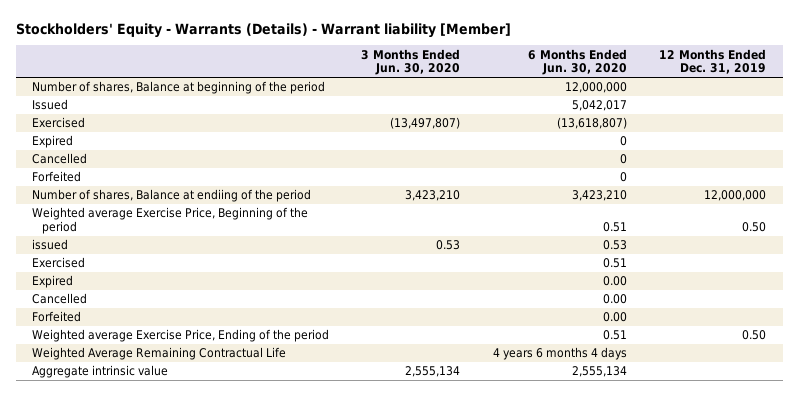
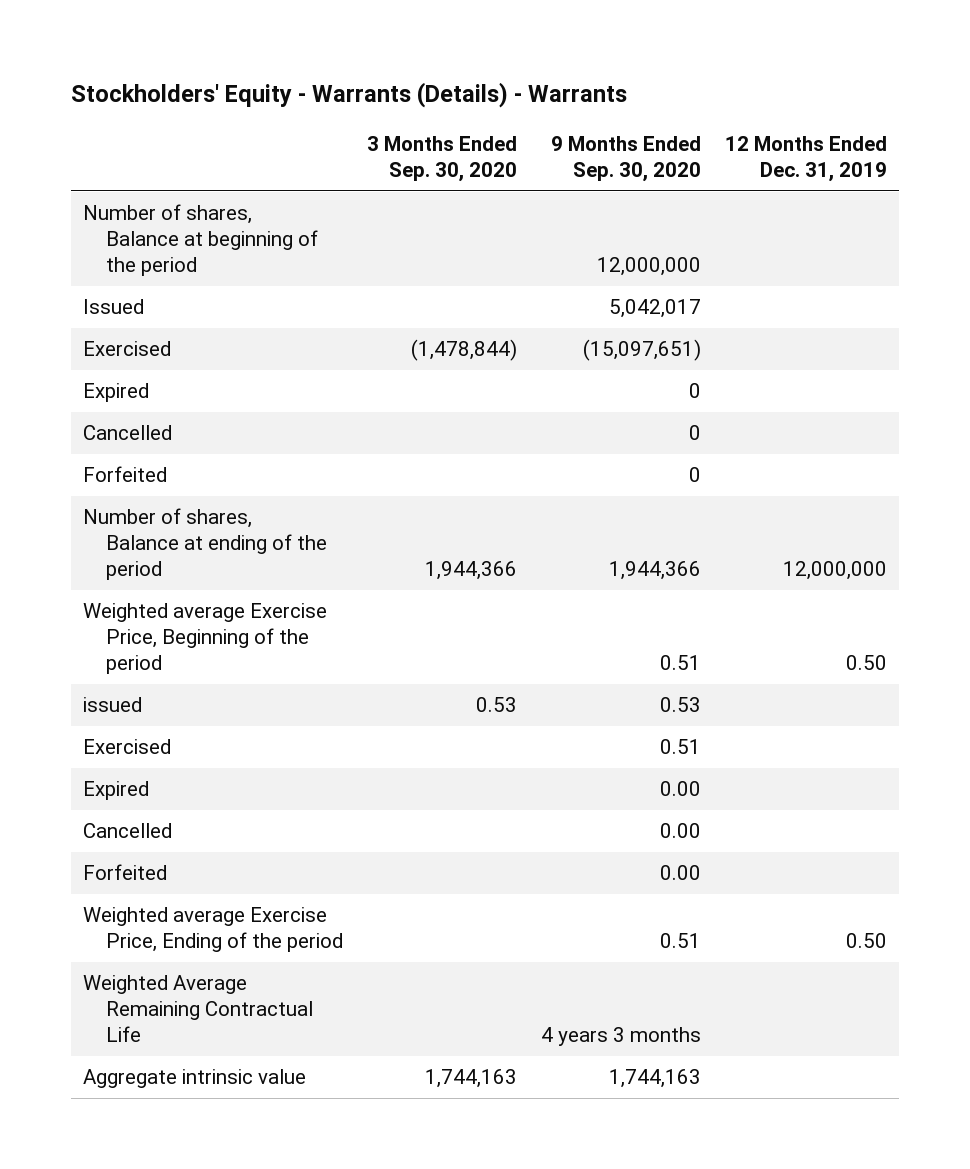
[15,22,511,38] Stockholders' Equity - Warrants (Details) - Warrant liability [Member] -> [70,82,627,109] Stockholders' Equity - Warrants (Details) - Warrants
[361,48,461,76] 3 Months Ended Jun. 30, 2020 -> none
[527,48,627,76] 6 Months Ended Jun. 30, 2020 -> none
none -> [367,135,518,182] 3 Months Ended Sep. 30, 2020
none -> [551,135,702,182] 9 Months Ended Sep. 30, 2020
[31,189,311,203] Number of shares, Balance at endiing of the period -> [82,508,327,581] Number of shares, Balance at ending of the period

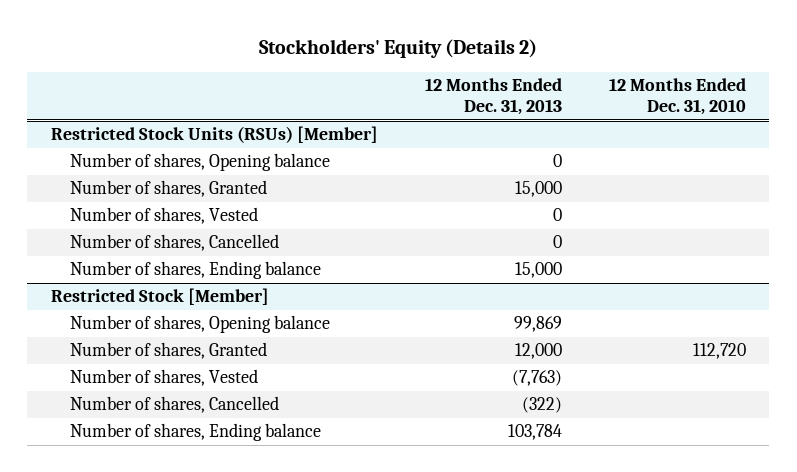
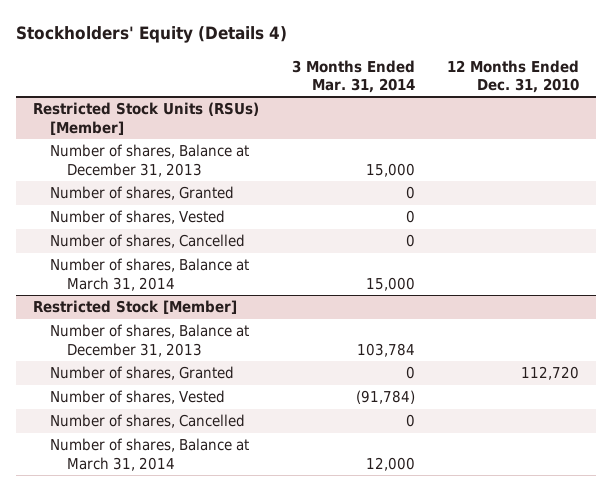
[259,39,538,59] Stockholders' Equity (Details 2) -> [16,26,288,44] Stockholders' Equity (Details 4)
[424,78,562,116] 12 Months Ended Dec. 31, 2013 -> none
none -> [291,59,415,93] 3 Months Ended Mar. 31, 2014
[69,153,330,172] Number of shares, Opening balance -> [49,144,249,177] Number of shares, Balance at December 31, 2013
[69,261,321,280] Number of shares, Ending balance -> [49,258,249,291] Number of shares, Balance at March 31, 2014
[69,315,330,334] Number of shares, Opening balance -> [49,324,249,357] Number of shares, Balance at December 31, 2013
[69,423,321,442] Number of shares, Ending balance -> [49,438,249,471] Number of shares, Balance at March 31, 2014

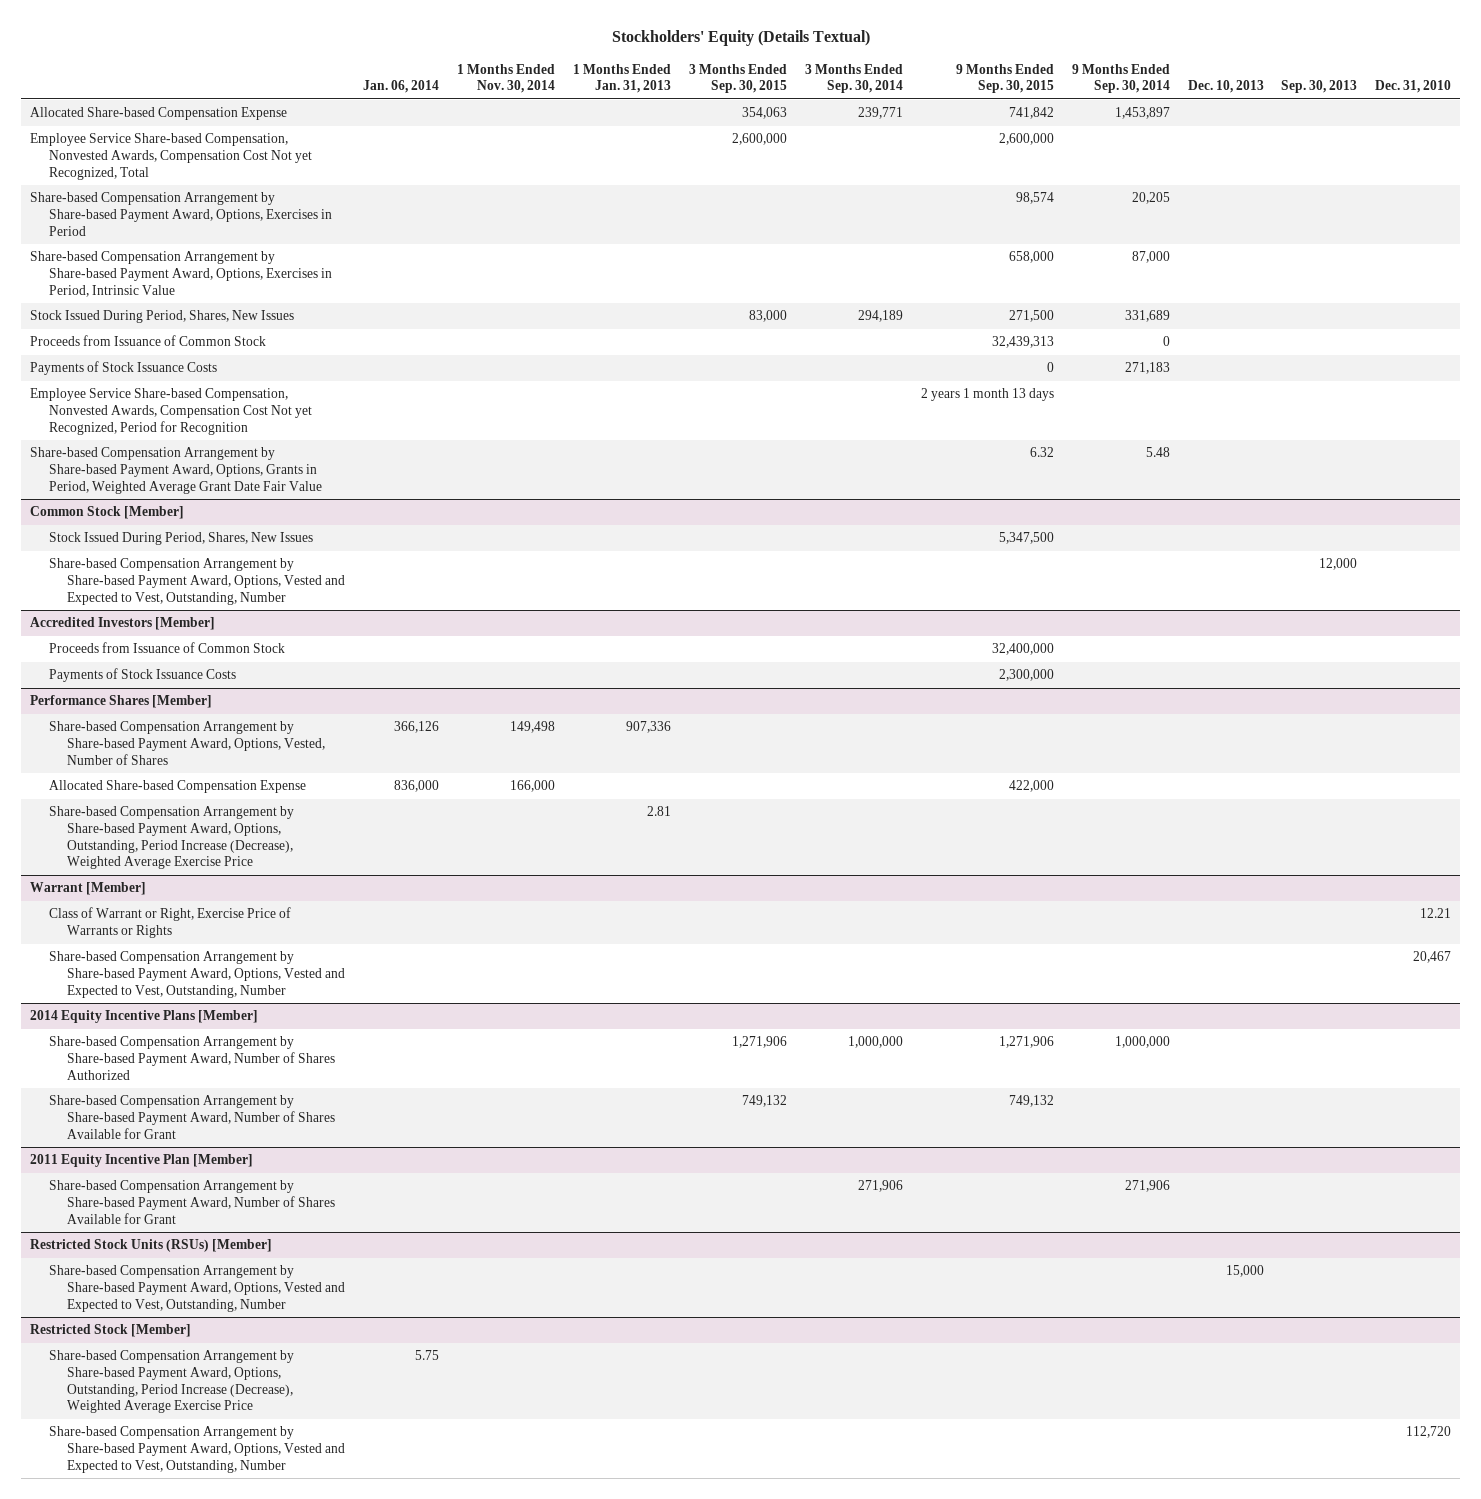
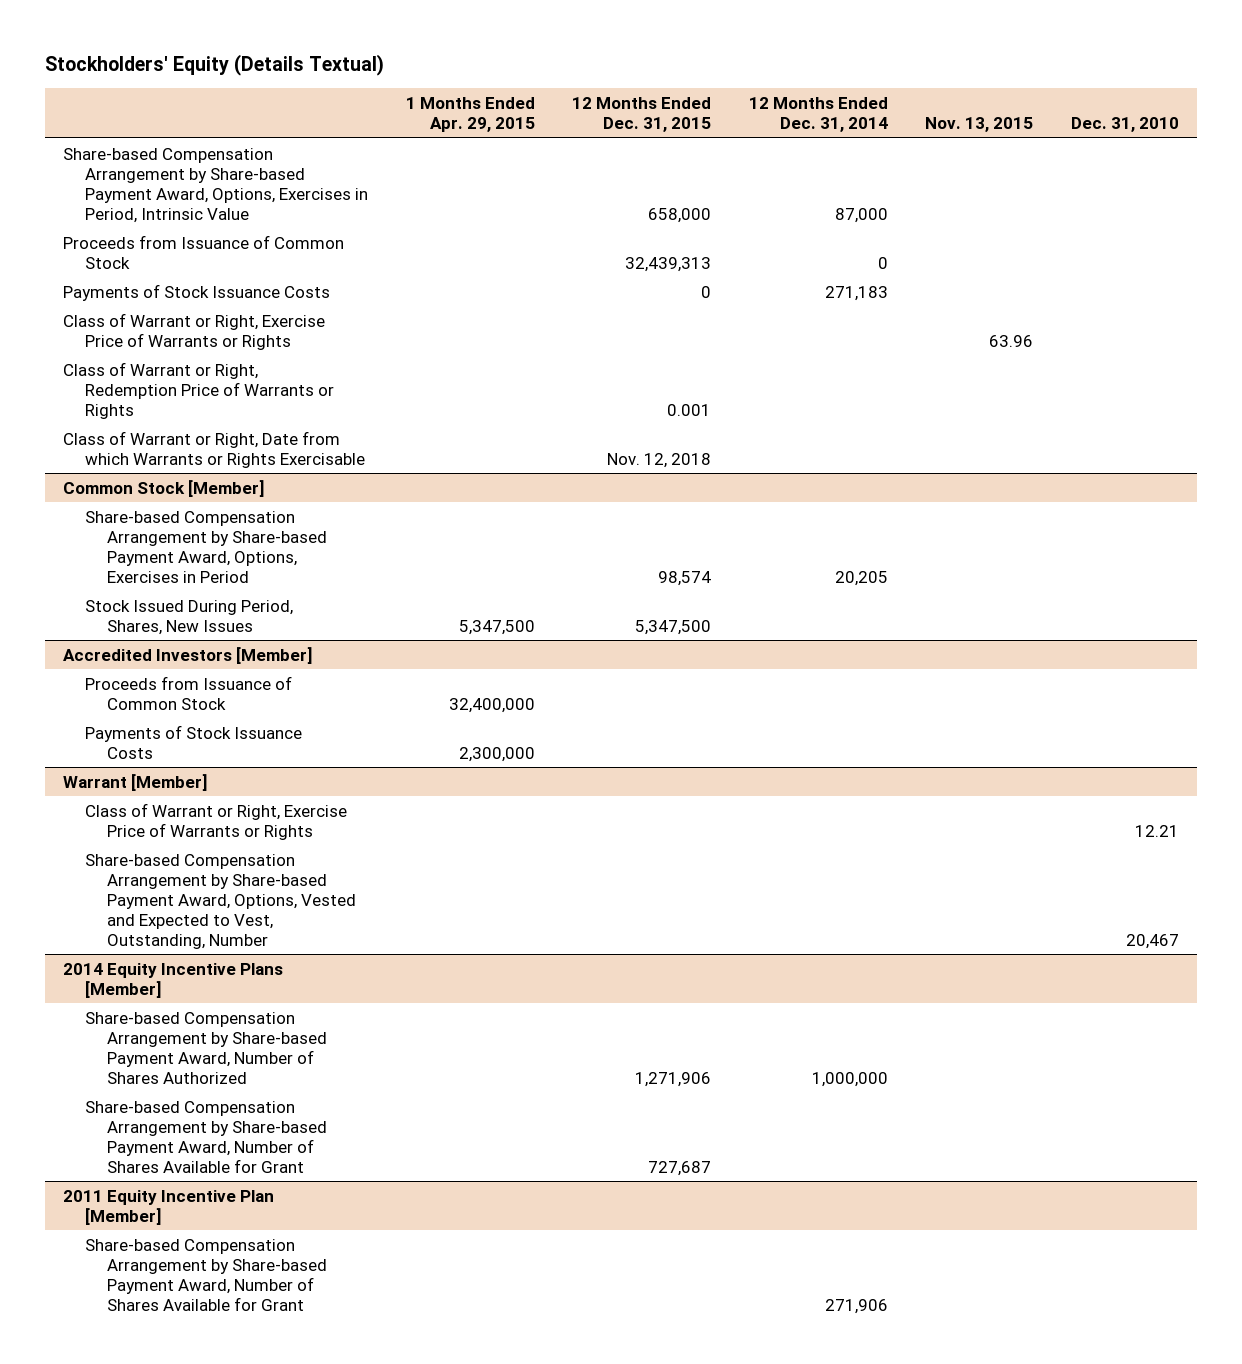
[363,80,440,94] Jan. 06, 2014 -> none
[457,63,556,94] 1 Months Ended Nov. 30, 2014 -> none
[572,63,671,94] 1 Months Ended Jan. 31, 2013 -> none
[688,63,787,94] 3 Months Ended Sep. 30, 2015 -> none
[804,63,903,94] 3 Months Ended Sep. 30, 2014 -> none
[955,63,1054,94] 9 Months Ended Sep. 30, 2015 -> none
[1071,63,1170,94] 9 Months Ended Sep. 30, 2014 -> none
[1187,80,1264,94] Dec. 10, 2013 -> none
[1281,80,1358,94] Sep. 30, 2013 -> none
none -> [405,97,535,133] 1 Months Ended Apr. 29, 2015
none -> [572,97,712,133] 12 Months Ended Dec. 31, 2015
none -> [748,97,888,133] 12 Months Ended Dec. 31, 2014
none -> [925,117,1034,133] Nov. 13, 2015
[30,107,288,121] Allocated Share-based Compensation Expense -> none
[30,133,312,180] Employee Service Share-based Compensation, Nonvested Awards, Compensation Cost Not yet Recognized, Total -> none
[30,192,332,236] Share-based Compensation Arrangement by Share-based Payment Award, Options, Exercises in Period -> none
[30,310,295,324] Stock Issued During Period, Shares, New Issues -> none
[30,388,312,435] Employee Service Share-based Compensation, Nonvested Awards, Compensation Cost Not yet Recognized, Period for Recognition -> none
[30,447,322,494] Share-based Compensation Arrangement by Share-based Payment Award, Options, Grants in Period, Weighted Average Grant Date Fair Value -> none
none -> [63,312,326,350] Class of Warrant or Right, Exercise Price of Warrants or Rights
none -> [63,361,335,419] Class of Warrant or Right, Redemption Price of Warrants or Rights
none -> [63,430,366,468] Class of Warrant or Right, Date from which Warrants or Rights Exercisable
none -> [85,510,328,583] Share-based Compensation Arrangement by Share-based Payment Award, Options, Exercises in Period
[48,558,346,605] Share-based Compensation Arrangement by Share-based Payment Award, Options, Vested and Expected to Vest, Outstanding, Number -> none
[30,695,213,709] Performance Shares [Member] -> none
[48,721,326,765] Share-based Compensation Arrangement by Share-based Payment Award, Options, Vested, Number of Shares -> none
[48,780,306,794] Allocated Share-based Compensation Expense -> none
[48,806,294,870] Share-based Compensation Arrangement by Share-based Payment Award, Options, Outstanding, Period Increase (Decrease), Weighted Average Exercise Price -> none
[30,1239,273,1253] Restricted Stock Units (RSUs) [Member] -> none
[48,1265,346,1312] Share-based Compensation Arrangement by Share-based Payment Award, Options, Vested and Expected to Vest, Outstanding, Number -> none
[30,1324,192,1338] Restricted Stock [Member] -> none
[48,1350,294,1414] Share-based Compensation Arrangement by Share-based Payment Award, Options, Outstanding, Period Increase (Decrease), Weighted Average Exercise Price -> none
[48,1426,346,1473] Share-based Compensation Arrangement by Share-based Payment Award, Options, Vested and Expected to Vest, Outstanding, Number -> none

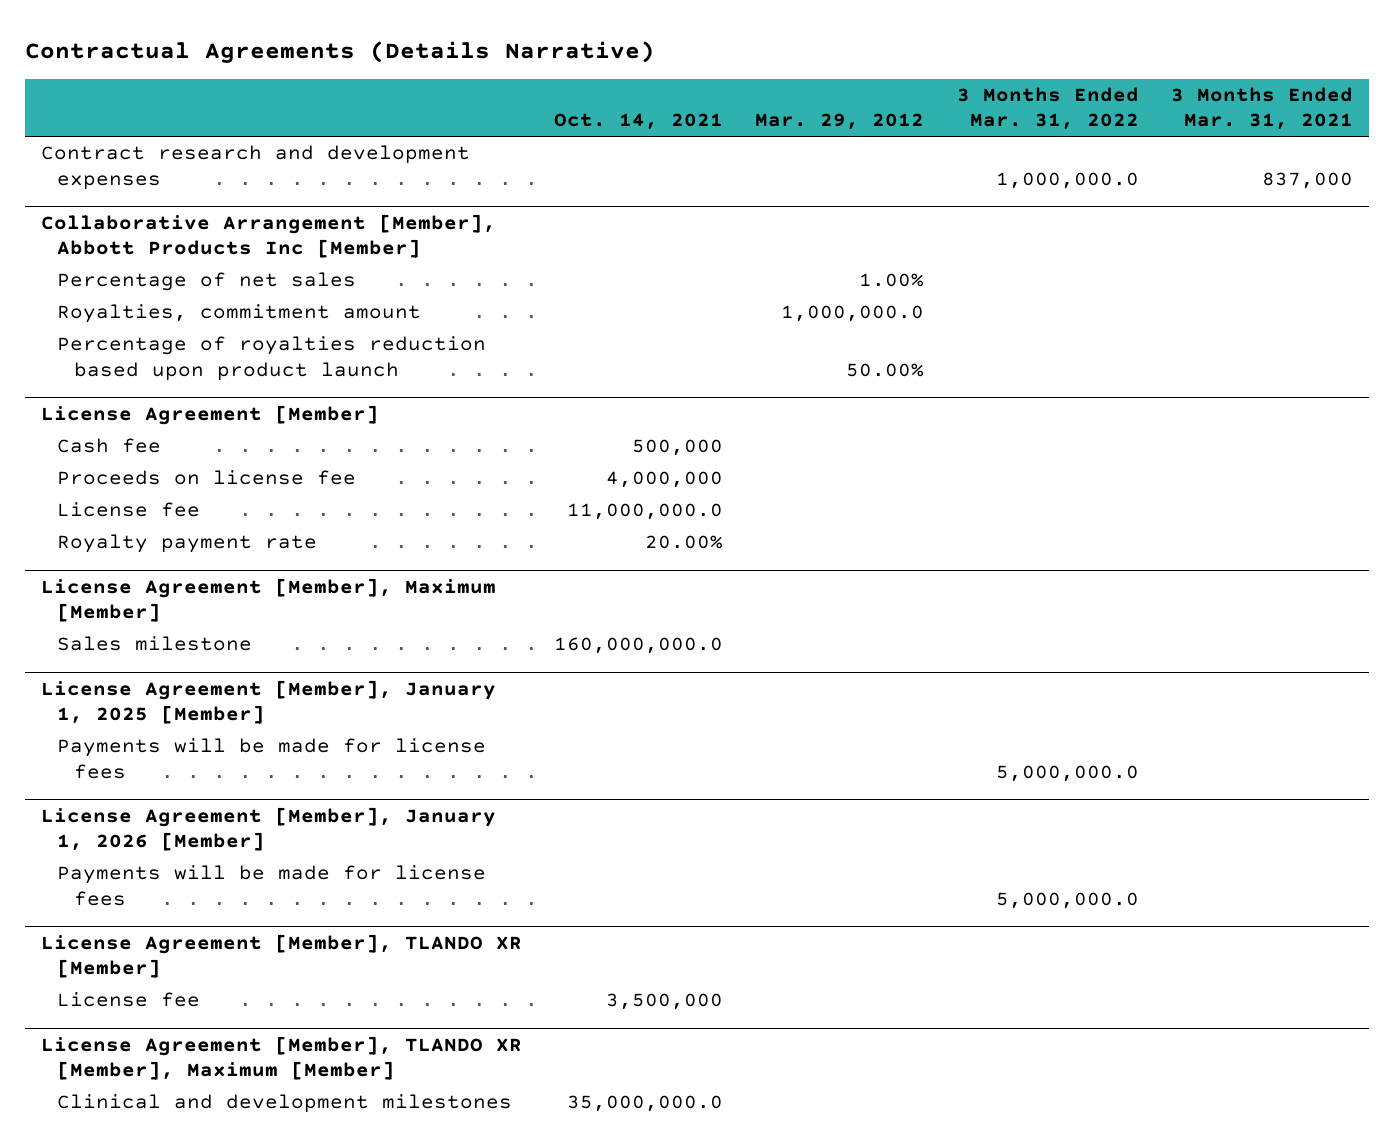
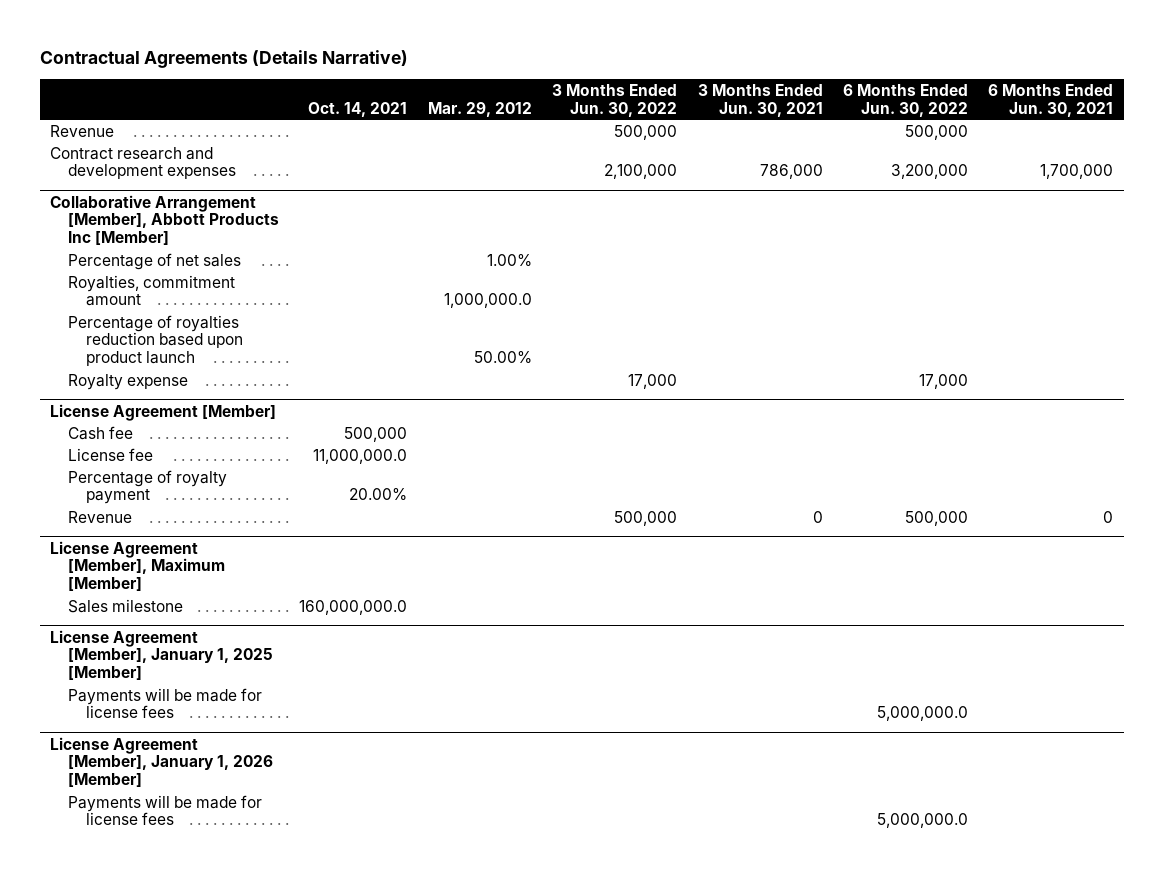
[956,87,1139,131] 3 Months Ended Mar. 31, 2022 -> none
[1170,87,1353,131] 3 Months Ended Mar. 31, 2021 -> none
none -> [552,83,678,117] 3 Months Ended Jun. 30, 2022
none -> [697,83,823,117] 3 Months Ended Jun. 30, 2021
none -> [842,83,968,117] 6 Months Ended Jun. 30, 2022
none -> [988,83,1114,117] 6 Months Ended Jun. 30, 2021
none -> [50,124,115,137] Revenue
none -> [67,373,188,390] Royalty expense
[57,470,357,486] Proceeds on license fee -> none
[57,534,318,554] Royalty payment rate -> [67,469,227,505] Percentage of royalty payment
none -> [67,510,132,523] Revenue
[40,933,522,979] License Agreement [Member], TLANDO XR [Member] -> none
[57,992,201,1008] License fee -> none
[40,1035,522,1081] License Agreement [Member], TLANDO XR [Member], Maximum [Member] -> none
[57,1094,513,1114] Clinical and development milestones -> none

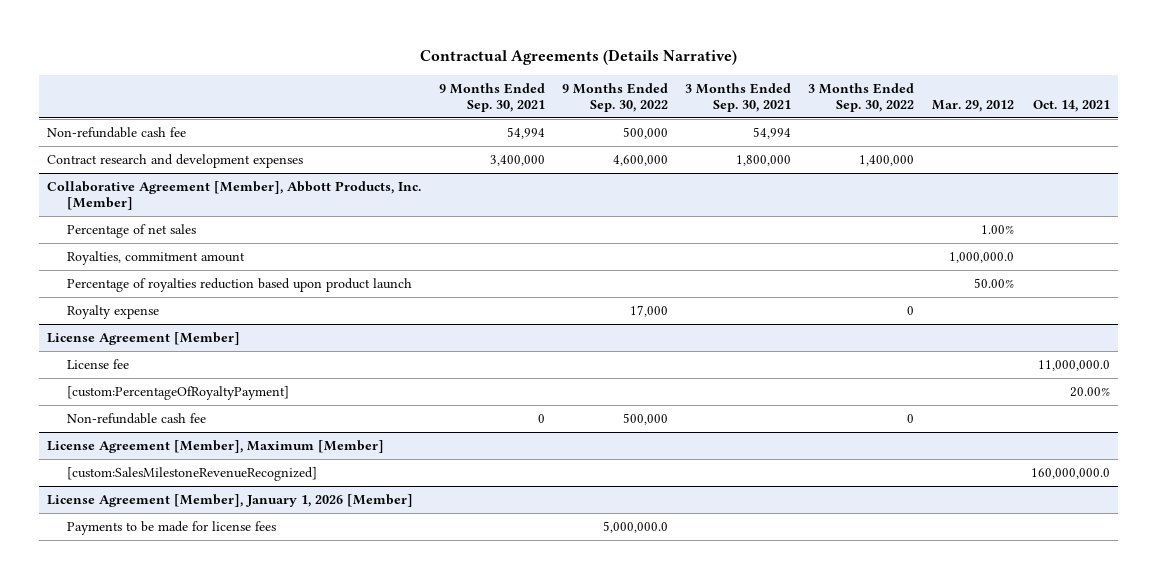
[552,83,678,117] 3 Months Ended Jun. 30, 2022 -> none
[697,83,823,117] 3 Months Ended Jun. 30, 2021 -> none
[842,83,968,117] 6 Months Ended Jun. 30, 2022 -> none
[988,83,1114,117] 6 Months Ended Jun. 30, 2021 -> none
none -> [438,82,545,113] 9 Months Ended Sep. 30, 2021
none -> [561,82,668,113] 9 Months Ended Sep. 30, 2022
none -> [685,82,792,113] 3 Months Ended Sep. 30, 2021
none -> [808,82,915,113] 3 Months Ended Sep. 30, 2022
[50,124,115,137] Revenue -> [47,126,187,138] Non-refundable cash fee
[50,194,279,246] Collaborative Arrangement [Member], Abbott Products Inc [Member] -> [47,180,422,211] Collaborative Agreement [Member], Abbott Products, Inc. [Member]
[67,425,133,440] Cash fee -> none
[67,469,227,505] Percentage of royalty payment -> [66,385,289,400] [custom:PercentageOfRoyaltyPayment]
[67,510,132,523] Revenue -> [66,412,206,424] Non-refundable cash fee
[50,629,273,681] License Agreement [Member], January 1, 2025 [Member] -> none
[67,687,262,719] Payments will be made for license fees -> none
[67,598,183,613] Sales milestone -> [66,466,317,481] [custom:SalesMilestoneRevenueRecognized]
[67,794,262,826] Payments will be made for license fees -> [66,520,276,535] Payments to be made for license fees

